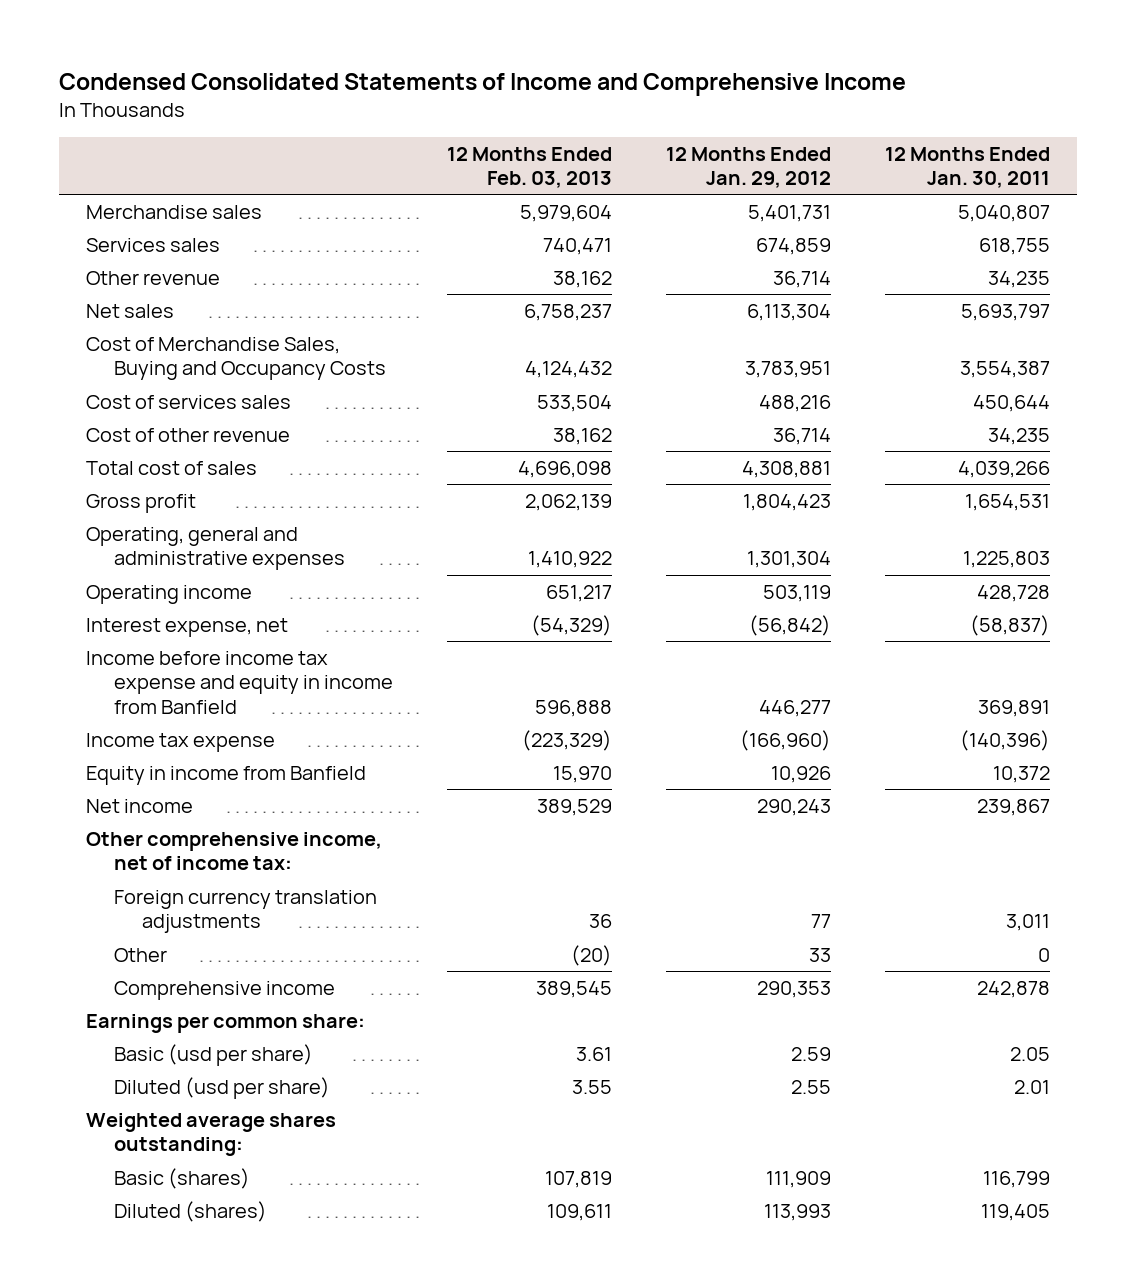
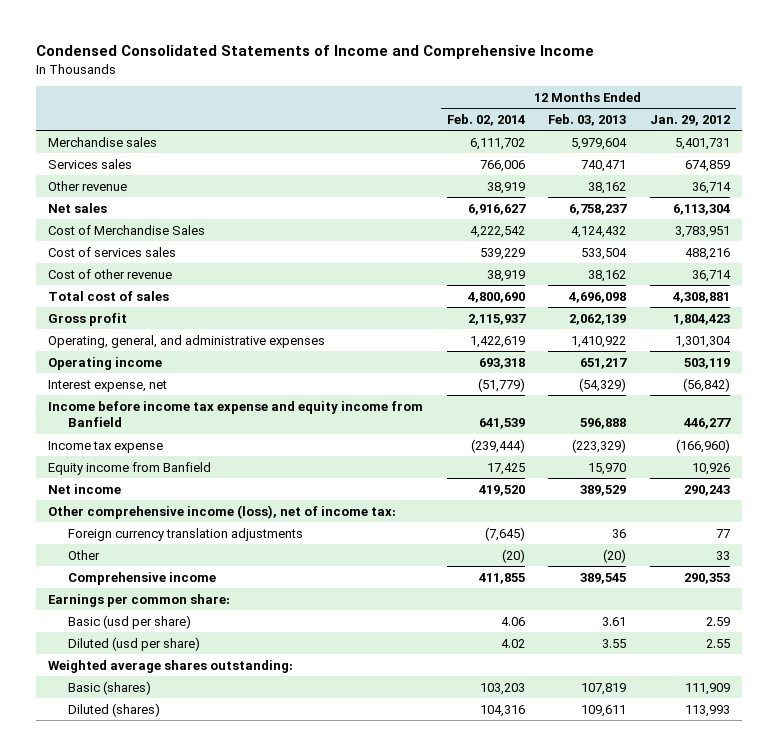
[884,146,1050,189] 12 Months Ended Jan. 30, 2011 -> none
none -> [446,114,525,127] Feb. 02, 2014
[86,336,387,381] Cost of Merchandise Sales, Buying and Occupancy Costs -> [47,224,205,235] Cost of Merchandise Sales
[86,526,346,571] Operating, general and administrative expenses -> [47,334,325,348] Operating, general, and administrative expenses
[86,650,394,714] Income before income tax expense and equity in income from Banfield -> [47,400,423,428] Income before income tax expense and equity income from Banfield
[86,765,367,785] Equity in income from Banfield -> [47,461,211,475] Equity income from Banfield
[86,831,383,871] Other comprehensive income, net of income tax: -> [47,504,396,519] Other comprehensive income (loss), net of income tax:

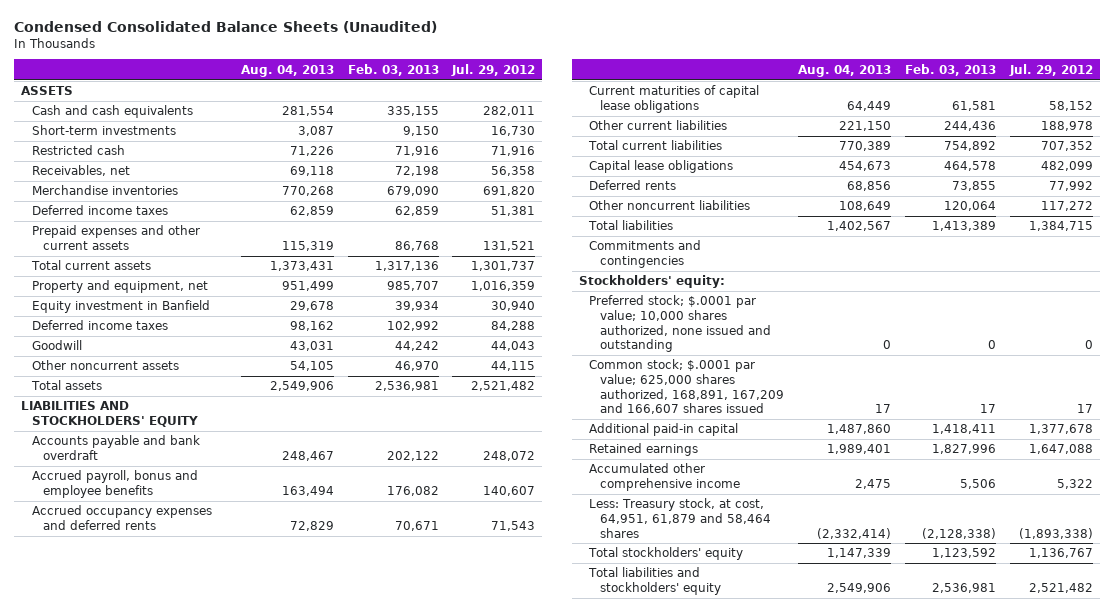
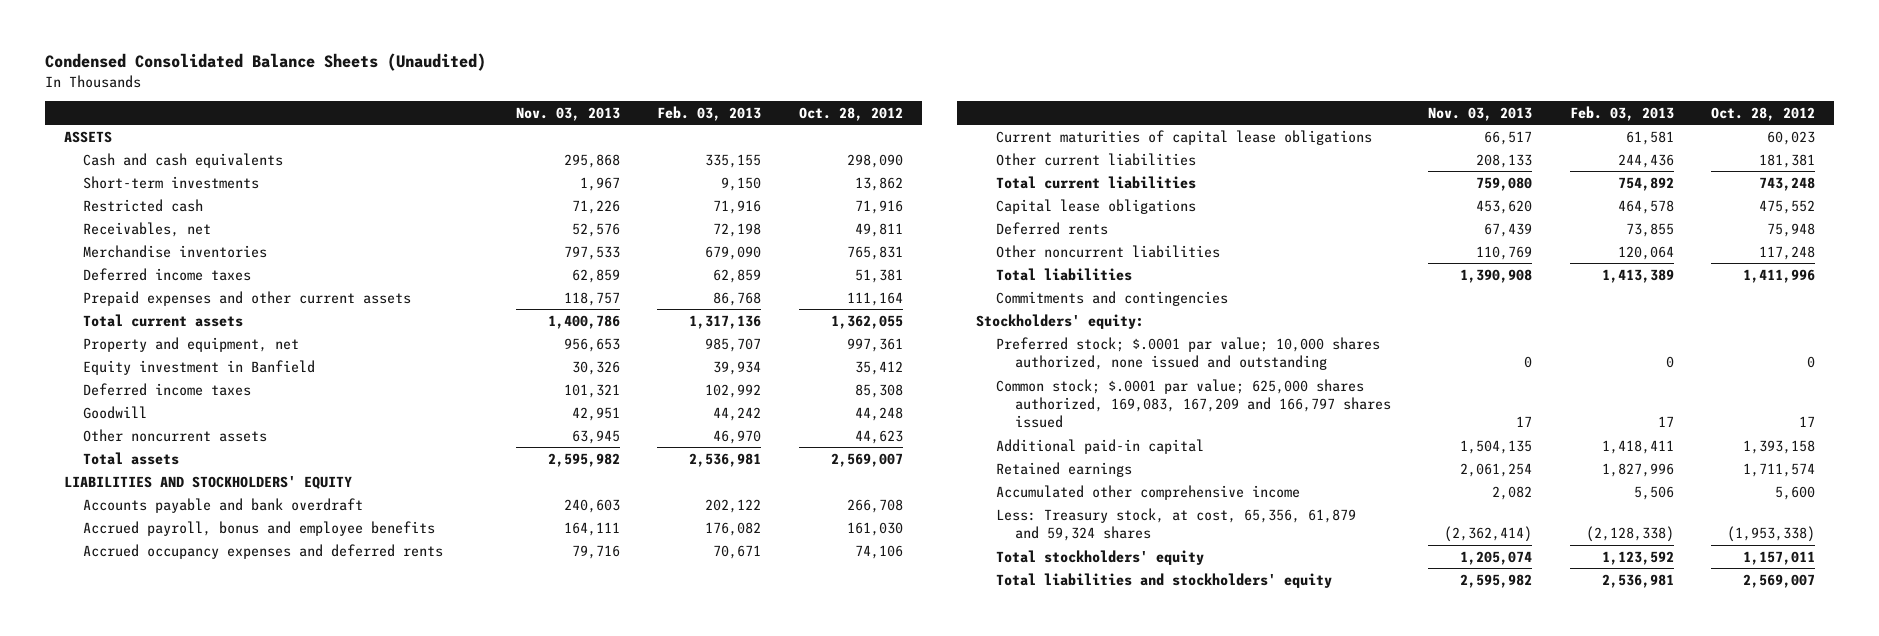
[240,64,334,77] Aug. 04, 2013 -> none
[451,63,536,76] Jul. 29, 2012 -> none
none -> [515,106,620,121] Nov. 03, 2013
none -> [798,106,903,121] Oct. 28, 2012
[589,359,785,415] Common stock; $.0001 par value; 625,000 shares authorized, 168,891, 167,209 and 166,607 shares issued -> [995,378,1391,429] Common stock; $.0001 par value; 625,000 shares authorized, 169,083, 167,209 and 166,797 shares issued
[589,498,772,538] Less: Treasury stock, at cost, 64,951, 61,879 and 58,464 shares -> [995,507,1356,541] Less: Treasury stock, at cost, 65,356, 61,879 and 59,324 shares

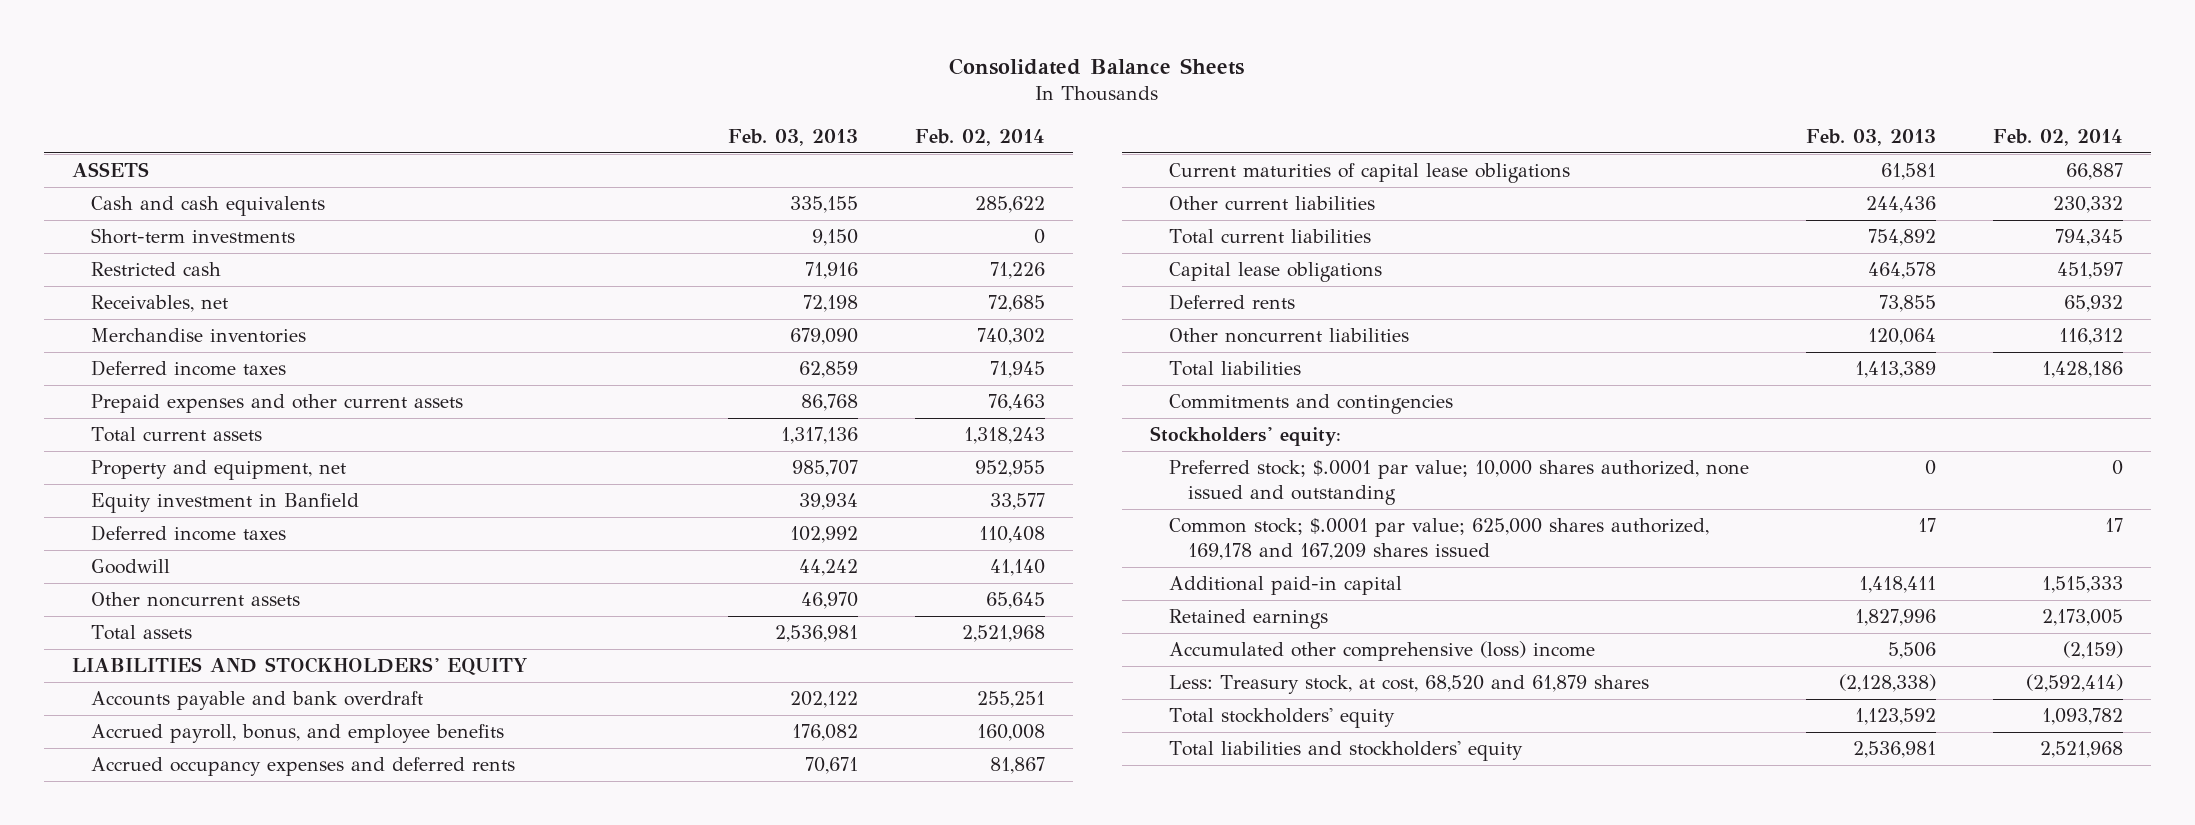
[45,53,487,72] Condensed Consolidated Balance Sheets (Unaudited) -> [949,57,1245,75] Consolidated Balance Sheets
[515,106,620,121] Nov. 03, 2013 -> none
[798,106,903,121] Oct. 28, 2012 -> none
none -> [914,128,1045,146] Feb. 02, 2014
[83,520,436,536] Accrued payroll, bonus and employee benefits -> [91,724,505,744] Accrued payroll, bonus, and employee benefits
[995,378,1391,429] Common stock; $.0001 par value; 625,000 shares authorized, 169,083, 167,209 and 166,797 shares issued -> [1168,518,1709,560] Common stock; $.0001 par value; 625,000 shares authorized, 169,178 and 167,209 shares issued
[995,484,1300,500] Accumulated other comprehensive income -> [1168,641,1595,662] Accumulated other comprehensive (loss) income
[995,507,1356,541] Less: Treasury stock, at cost, 65,356, 61,879 and 59,324 shares -> [1168,675,1649,695] Less: Treasury stock, at cost, 68,520 and 61,879 shares

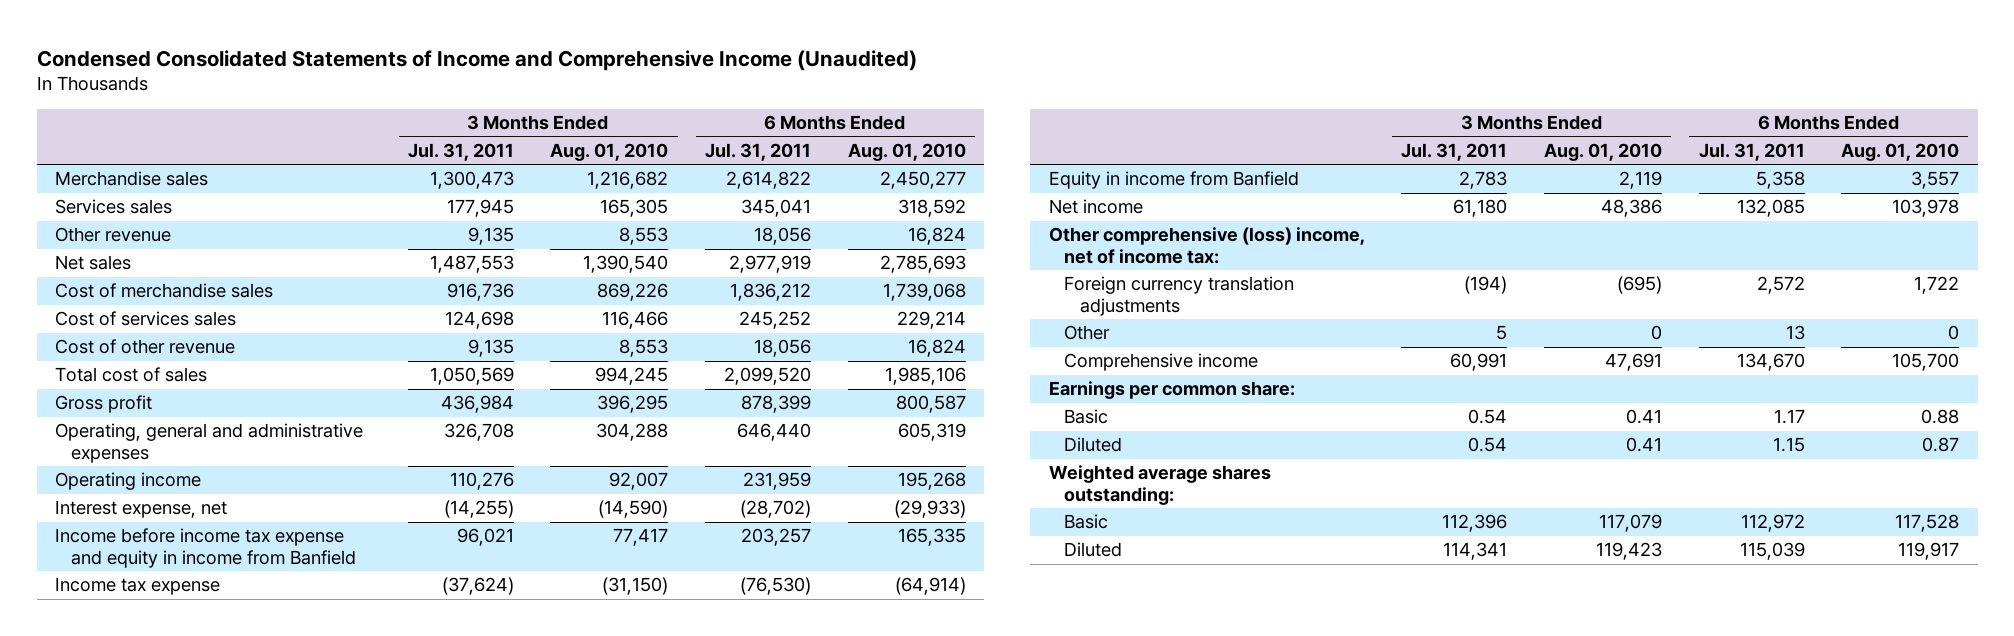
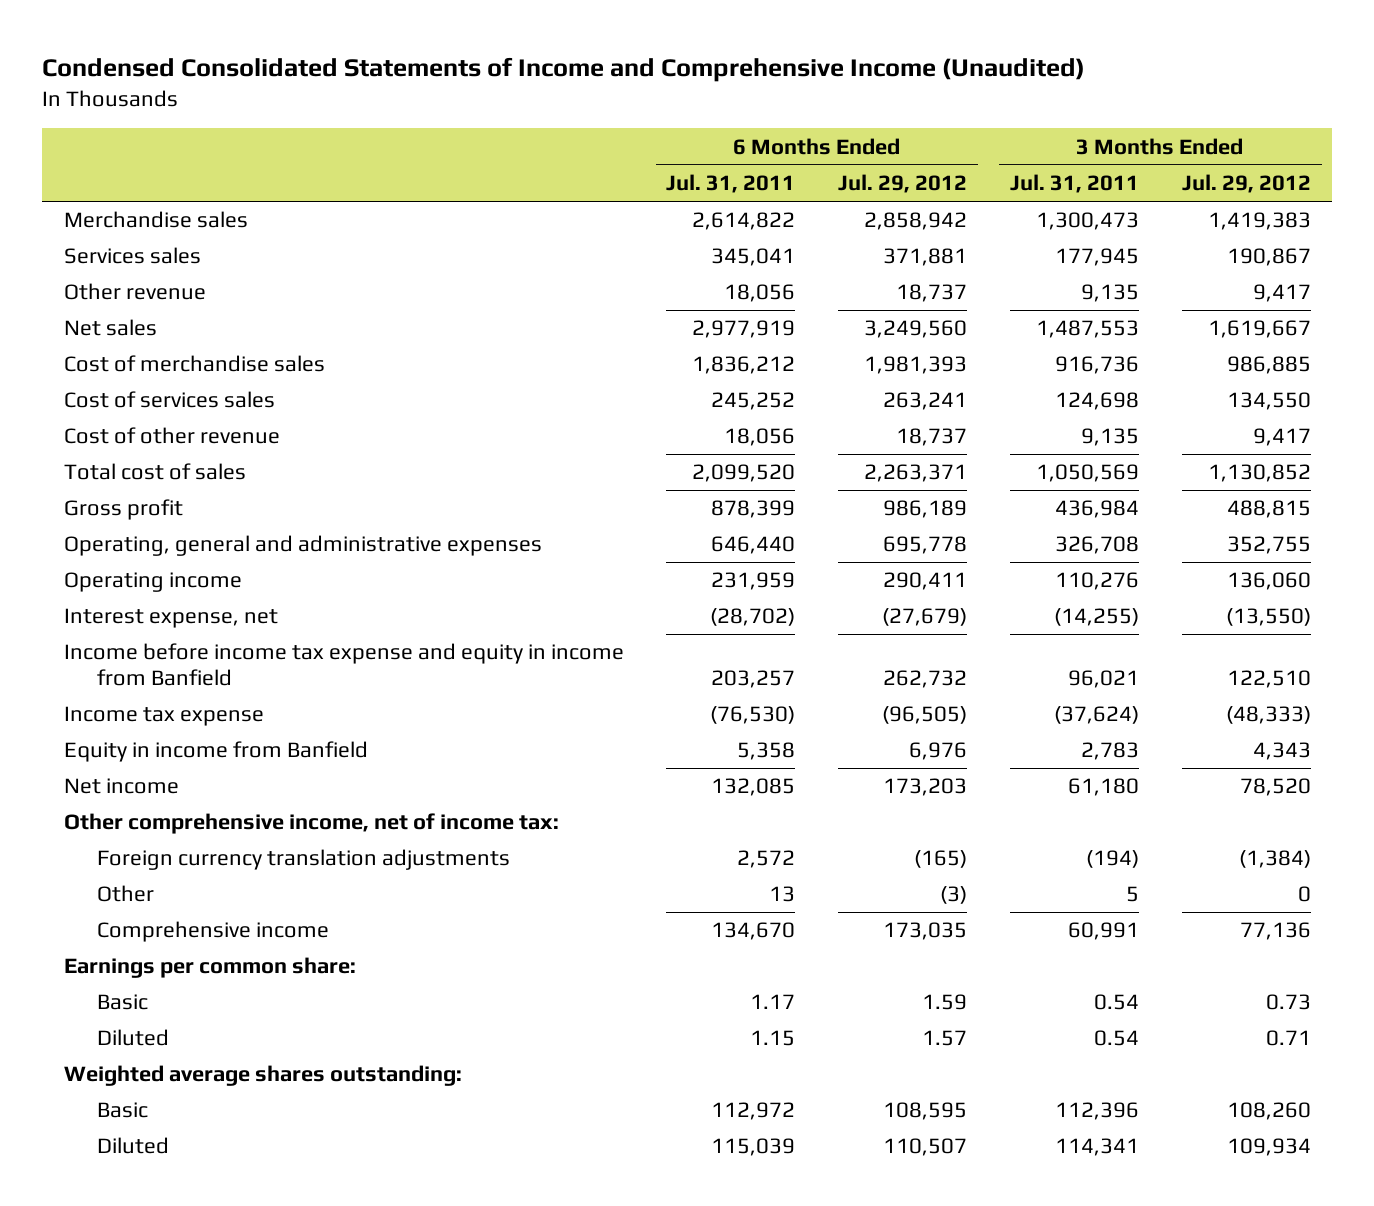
[550,142,669,161] Aug. 01, 2010 -> none
[847,142,966,161] Aug. 01, 2010 -> none
none -> [838,174,968,194] Jul. 29, 2012
none -> [1181,174,1311,194] Jul. 29, 2012
[1048,227,1365,264] Other comprehensive (loss) income, net of income tax: -> [63,813,559,835] Other comprehensive income, net of income tax:

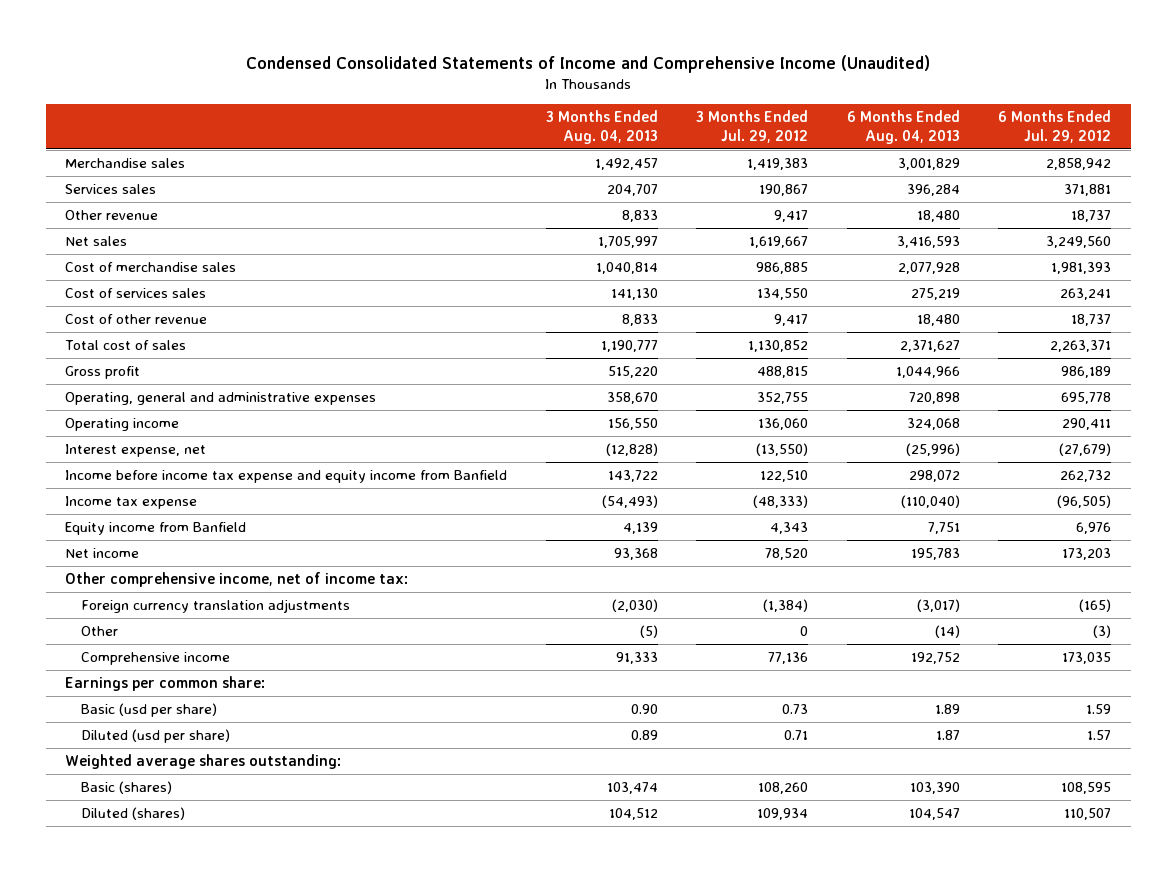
[666,174,796,194] Jul. 31, 2011 -> none
[1010,174,1140,194] Jul. 31, 2011 -> none
none -> [545,110,658,145] 3 Months Ended Aug. 04, 2013
none -> [846,110,960,145] 6 Months Ended Aug. 04, 2013
[63,643,624,686] Income before income tax expense and equity in income from Banfield -> [64,469,507,483] Income before income tax expense and equity income from Banfield
[63,741,368,763] Equity in income from Banfield -> [64,521,246,535] Equity income from Banfield
[96,994,148,1011] Basic -> [81,702,218,717] Basic (usd per share)
[96,1029,169,1047] Diluted -> [81,728,231,743] Diluted (usd per share)
[96,1102,148,1119] Basic -> [81,780,173,794] Basic (shares)
[96,1137,169,1155] Diluted -> [81,806,186,820] Diluted (shares)

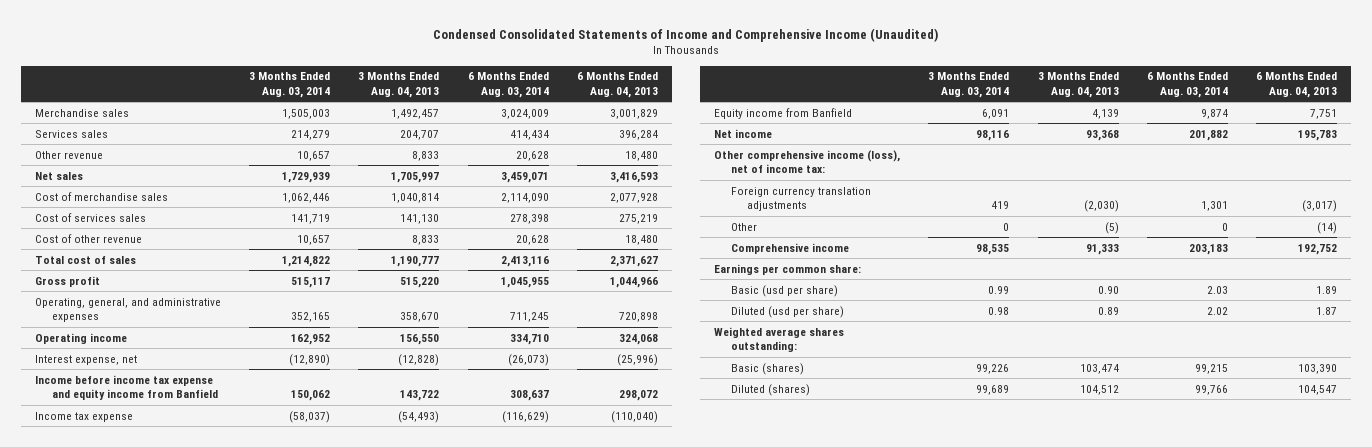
[696,110,809,144] 3 Months Ended Jul. 29, 2012 -> none
[998,110,1112,144] 6 Months Ended Jul. 29, 2012 -> none
none -> [249,72,331,98] 3 Months Ended Aug. 03, 2014
none -> [467,72,549,98] 6 Months Ended Aug. 03, 2014
[64,391,376,405] Operating, general and administrative expenses -> [35,297,222,323] Operating, general, and administrative expenses
[64,571,408,587] Other comprehensive income, net of income tax: -> [714,149,901,174] Other comprehensive income (loss), net of income tax:

